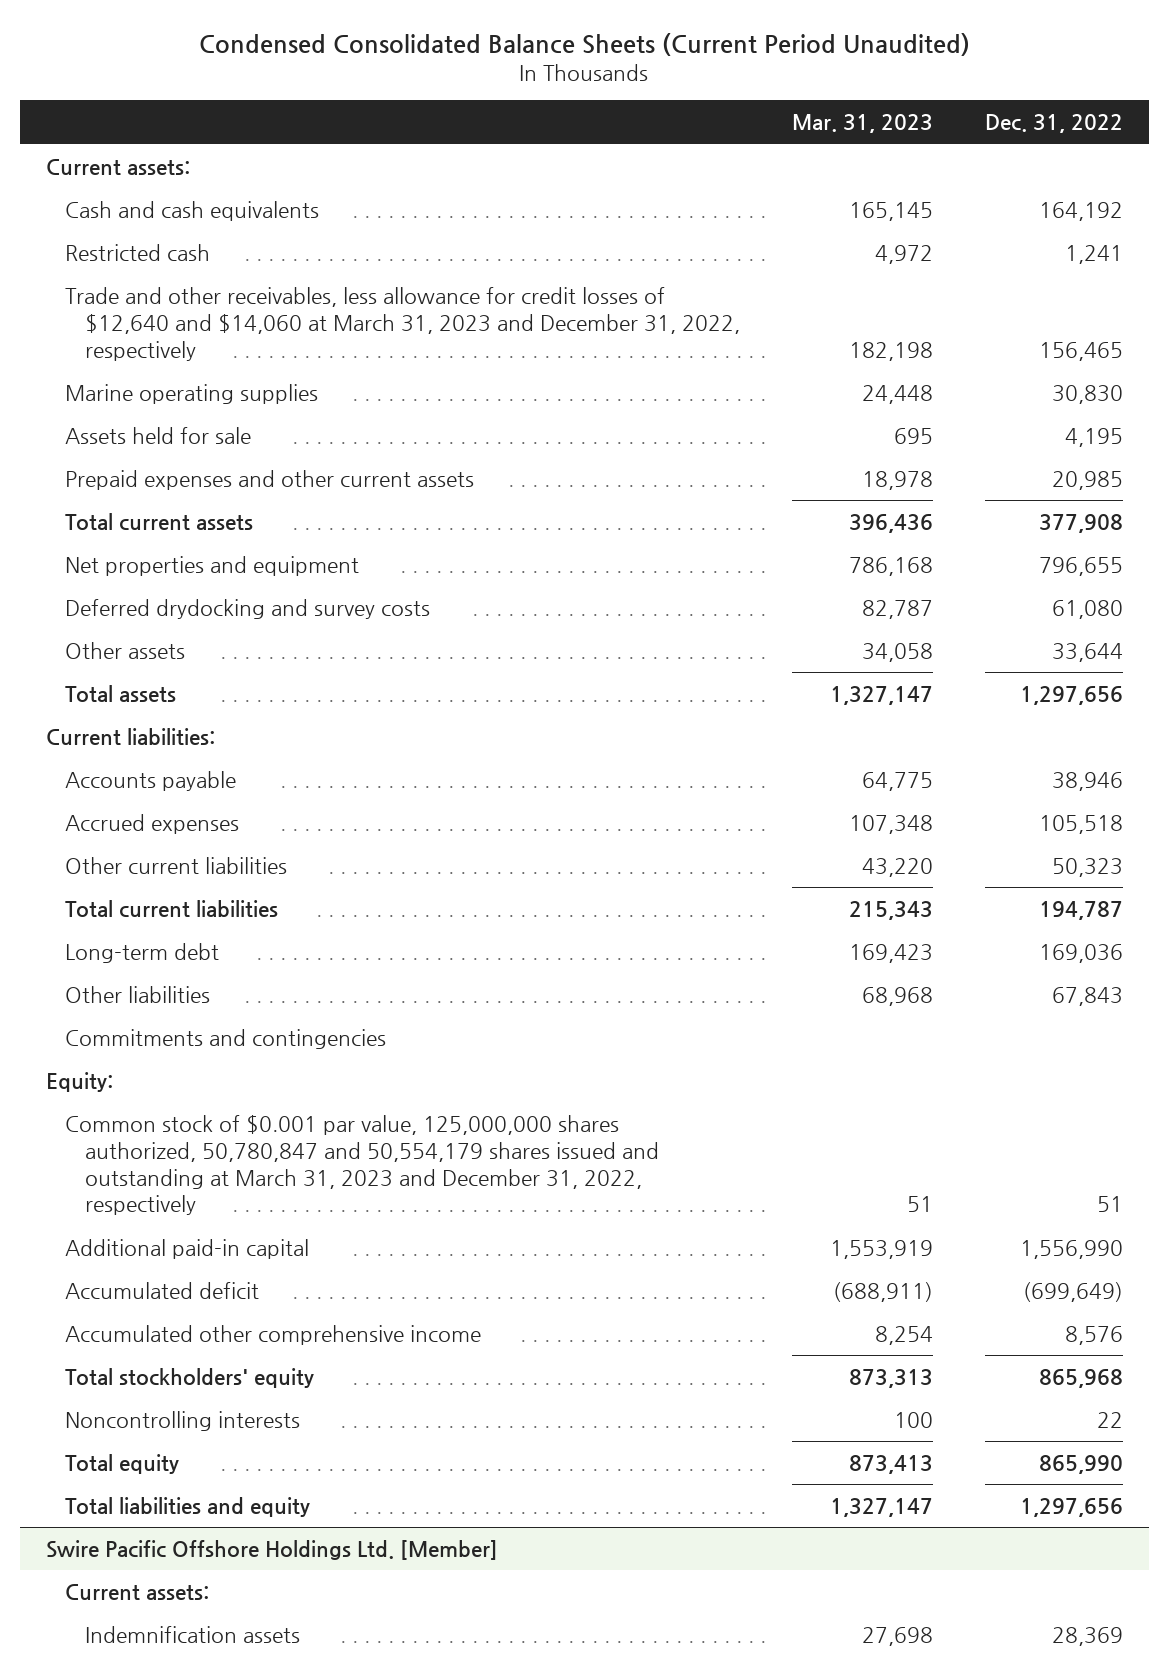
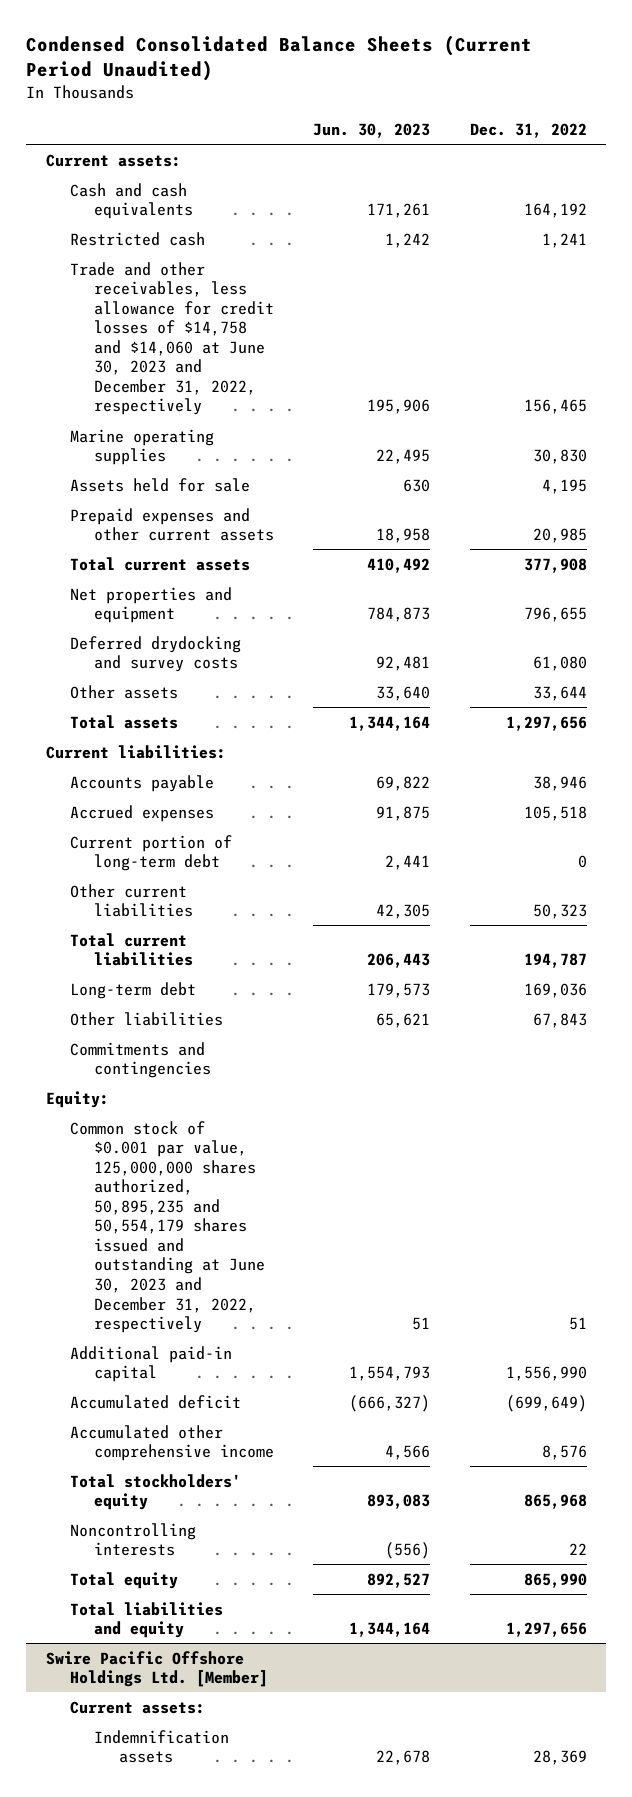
[791,114,933,134] Mar. 31, 2023 -> none
none -> [313,123,431,139] Jun. 30, 2023
[65,286,740,361] Trade and other receivables, less allowance for credit losses of $12,640 and $14,060 at March 31, 2023 and December 31, 2022, respectively -> [69,261,275,416] Trade and other receivables, less allowance for credit losses of $14,758 and $14,060 at June 30, 2023 and December 31, 2022, respectively
none -> [69,834,232,872] Current portion of long-term debt
[65,1114,659,1216] Common stock of $0.001 par value, 125,000,000 shares authorized, 50,780,847 and 50,554,179 shares issued and outstanding at March 31, 2023 and December 31, 2022, respectively -> [69,1120,266,1334] Common stock of $0.001 par value, 125,000,000 shares authorized, 50,895,235 and 50,554,179 shares issued and outstanding at June 30, 2023 and December 31, 2022, respectively

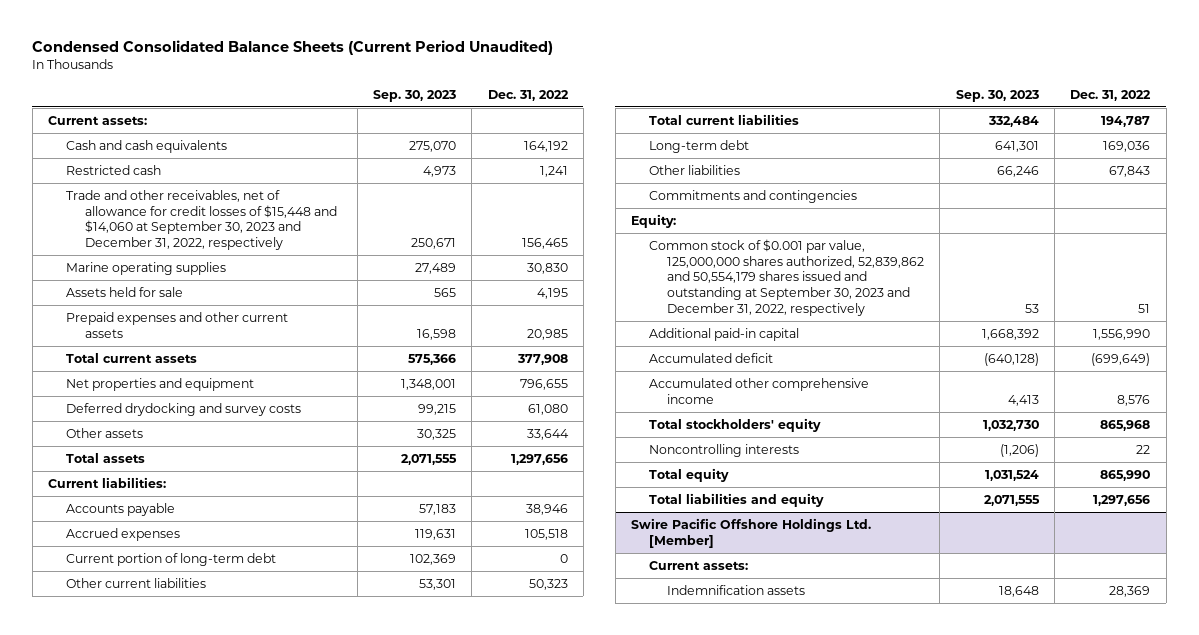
[313,123,431,139] Jun. 30, 2023 -> none
none -> [373,89,457,102] Sep. 30, 2023
[69,261,275,416] Trade and other receivables, less allowance for credit losses of $14,758 and $14,060 at June 30, 2023 and December 31, 2022, respectively -> [66,190,337,250] Trade and other receivables, net of allowance for credit losses of $15,448 and $14,060 at September 30, 2023 and December 31, 2022, respectively
[69,1120,266,1334] Common stock of $0.001 par value, 125,000,000 shares authorized, 50,895,235 and 50,554,179 shares issued and outstanding at June 30, 2023 and December 31, 2022, respectively -> [649,239,925,316] Common stock of $0.001 par value, 125,000,000 shares authorized, 52,839,862 and 50,554,179 shares issued and outstanding at September 30, 2023 and December 31, 2022, respectively

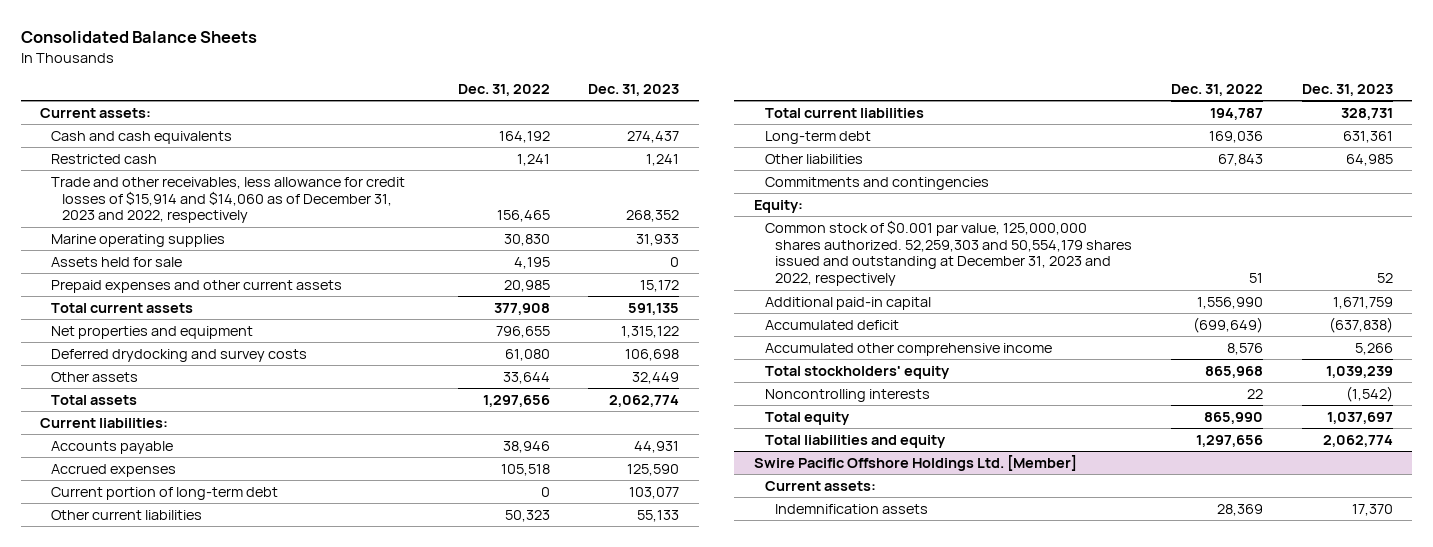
[32,40,554,56] Condensed Consolidated Balance Sheets (Current Period Unaudited) -> [21,31,258,44] Consolidated Balance Sheets
[373,89,457,102] Sep. 30, 2023 -> none
none -> [588,83,680,96] Dec. 31, 2023
[66,190,337,250] Trade and other receivables, net of allowance for credit losses of $15,448 and $14,060 at September 30, 2023 and December 31, 2022, respectively -> [51,176,406,224] Trade and other receivables, less allowance for credit losses of $15,914 and $14,060 as of December 31, 2023 and 2022, respectively
[649,239,925,316] Common stock of $0.001 par value, 125,000,000 shares authorized, 52,839,862 and 50,554,179 shares issued and outstanding at September 30, 2023 and December 31, 2022, respectively -> [764,219,1133,287] Common stock of $0.001 par value, 125,000,000 shares authorized. 52,259,303 and 50,554,179 shares issued and outstanding at December 31, 2023 and 2022, respectively

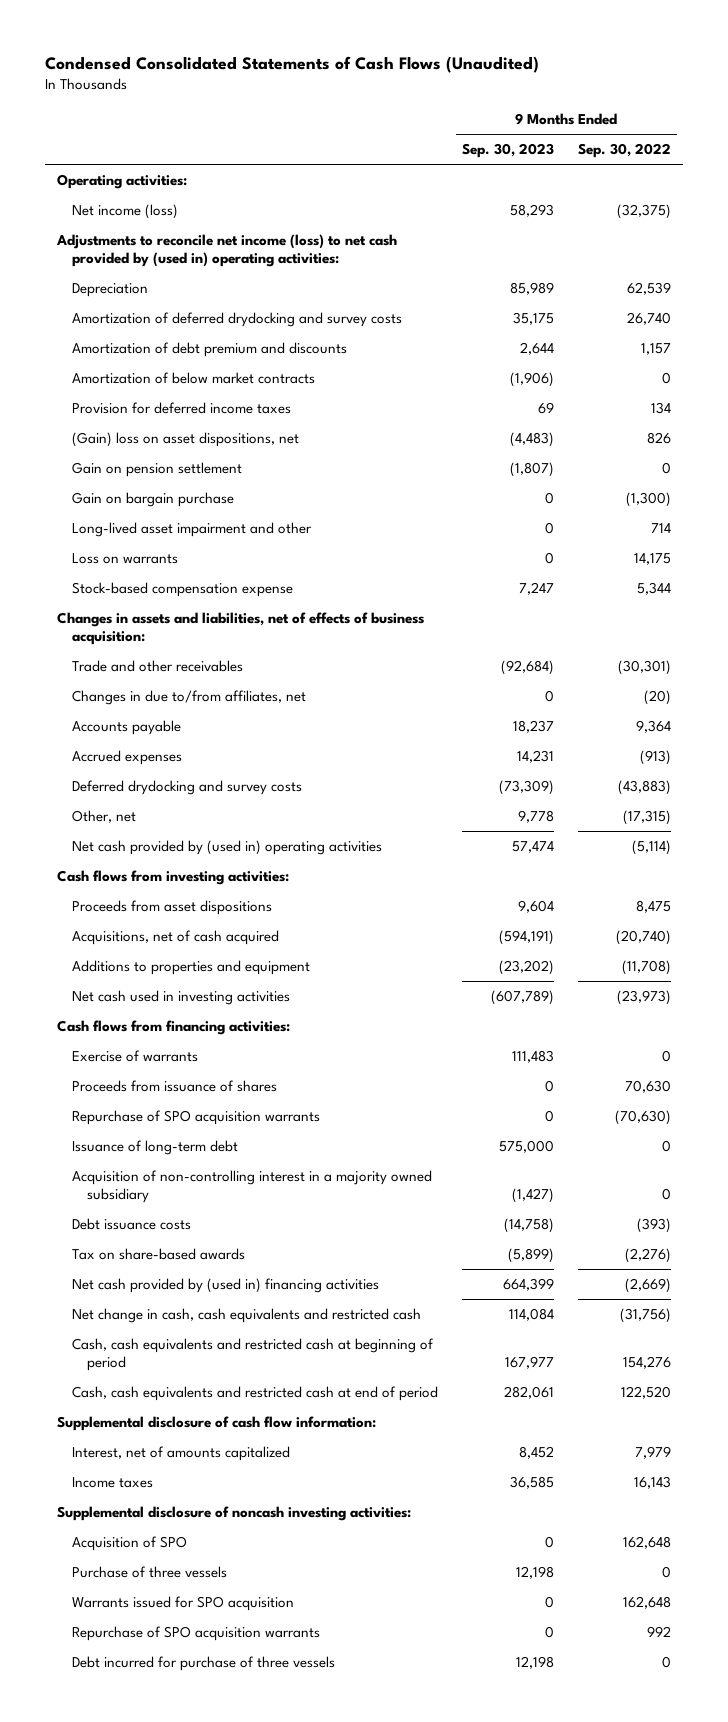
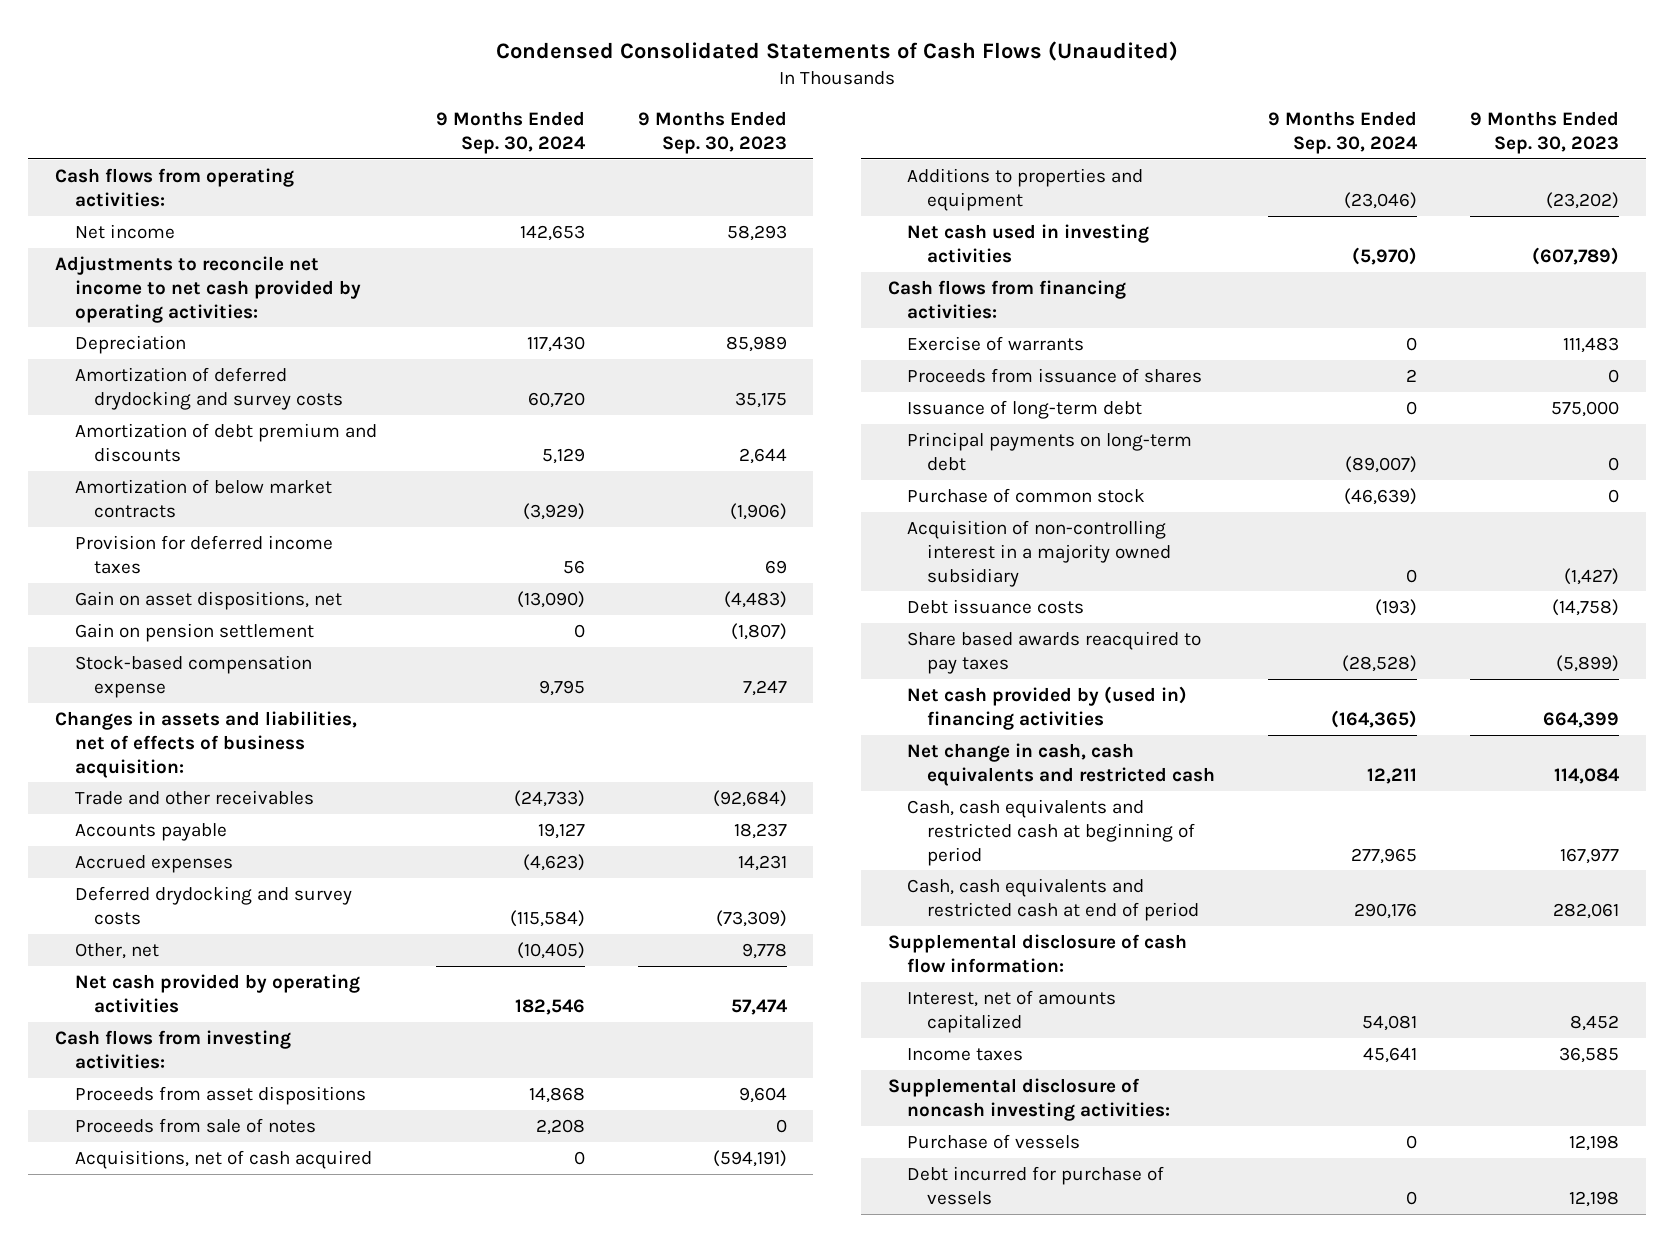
[577,143,671,159] Sep. 30, 2022 -> none
none -> [435,111,586,154] 9 Months Ended Sep. 30, 2024
[57,173,188,189] Operating activities: -> [55,167,295,207] Cash flows from operating activities:
[71,203,178,219] Net income (loss) -> [74,223,175,239] Net income
[56,233,398,267] Adjustments to reconcile net income (loss) to net cash provided by (used in) operating activities: -> [55,255,361,323] Adjustments to reconcile net income to net cash provided by operating activities:
[71,431,299,447] (Gain) loss on asset dispositions, net -> [74,590,342,610] Gain on asset dispositions, net
[71,491,234,507] Gain on bargain purchase -> none
[71,521,312,537] Long-lived asset impairment and other -> none
[71,552,178,564] Loss on warrants -> none
[71,689,306,705] Changes in due to/from affiliates, net -> none
[71,839,382,855] Net cash provided by (used in) operating activities -> [74,973,360,1013] Net cash provided by operating activities
none -> [74,1117,316,1133] Proceeds from sale of notes
[71,1109,320,1125] Repurchase of SPO acquisition warrants -> none
none -> [907,431,1193,471] Principal payments on long-term debt
none -> [907,487,1146,503] Purchase of common stock
[71,1247,245,1260] Tax on share-based awards -> [907,630,1202,674] Share based awards reacquired to pay taxes
[71,1535,187,1551] Acquisition of SPO -> none
[71,1595,294,1611] Warrants issued for SPO acquisition -> none
[71,1625,320,1641] Repurchase of SPO acquisition warrants -> none
[71,1565,227,1578] Purchase of three vessels -> [907,1133,1081,1149] Purchase of vessels
[71,1655,335,1671] Debt incurred for purchase of three vessels -> [907,1165,1165,1205] Debt incurred for purchase of vessels

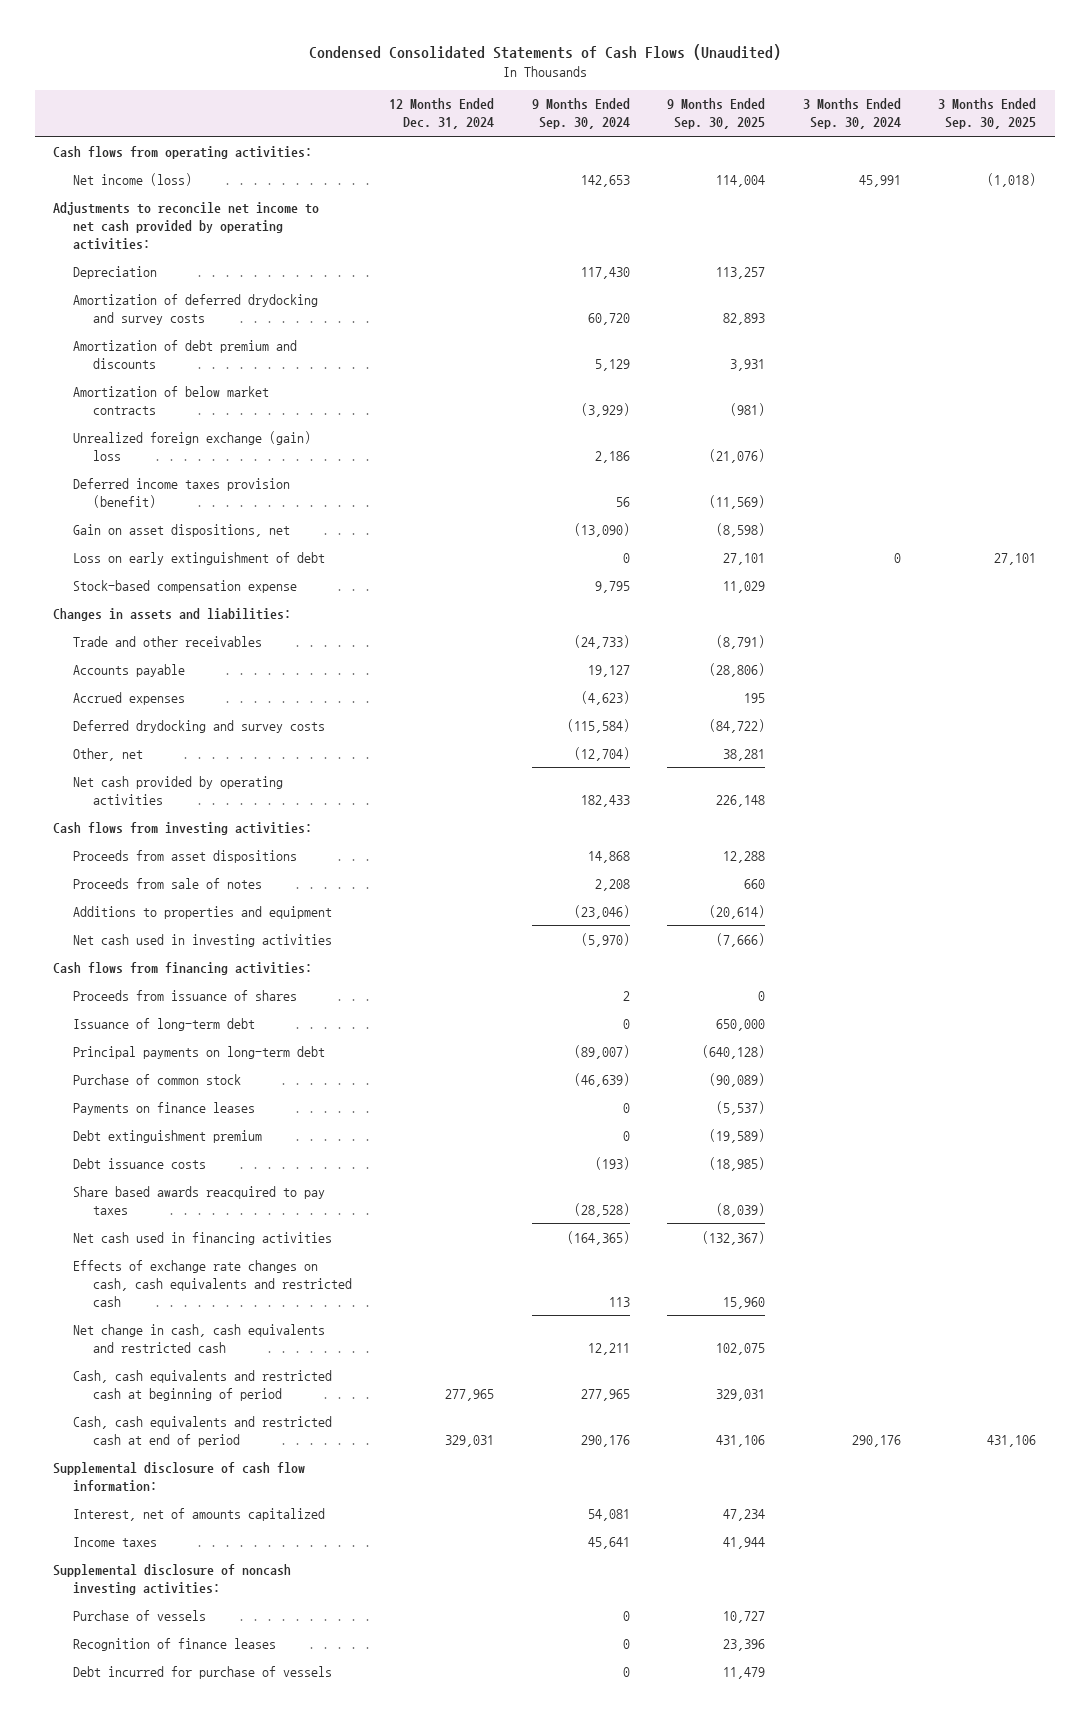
[637,111,787,154] 9 Months Ended Sep. 30, 2023 -> none
none -> [389,98,495,130] 12 Months Ended Dec. 31, 2024
none -> [667,98,766,130] 9 Months Ended Sep. 30, 2025
none -> [802,98,901,130] 3 Months Ended Sep. 30, 2024
none -> [938,98,1037,130] 3 Months Ended Sep. 30, 2025
[74,223,175,239] Net income -> [73,172,193,186] Net income (loss)
none -> [73,430,312,461] Unrealized foreign exchange (gain) loss
[74,534,333,574] Provision for deferred income taxes -> [73,477,291,508] Deferred income taxes provision (benefit)
[74,622,314,642] Gain on pension settlement -> none
none -> [73,551,326,565] Loss on early extinguishment of debt
[55,710,358,778] Changes in assets and liabilities, net of effects of business acquisition: -> [53,607,292,621] Changes in assets and liabilities:
[516,941,585,959] (10,405) -> [573,746,630,761] (12,704)
[514,998,585,1015] 182,546 -> [580,794,630,807] 182,433
[74,1149,372,1169] Acquisitions, net of cash acquired -> none
[907,335,1085,351] Exercise of warrants -> none
[907,519,1172,587] Acquisition of non-controlling interest in a majority owned subsidiary -> none
none -> [73,1101,256,1115] Payments on finance leases
none -> [73,1129,263,1143] Debt extinguishment premium
[907,685,1188,730] Net cash provided by (used in) financing activities -> [73,1231,333,1245] Net cash used in financing activities
none -> [73,1259,353,1307] Effects of exchange rate changes on cash, cash equivalents and restricted cash
none -> [73,1637,277,1651] Recognition of finance leases

